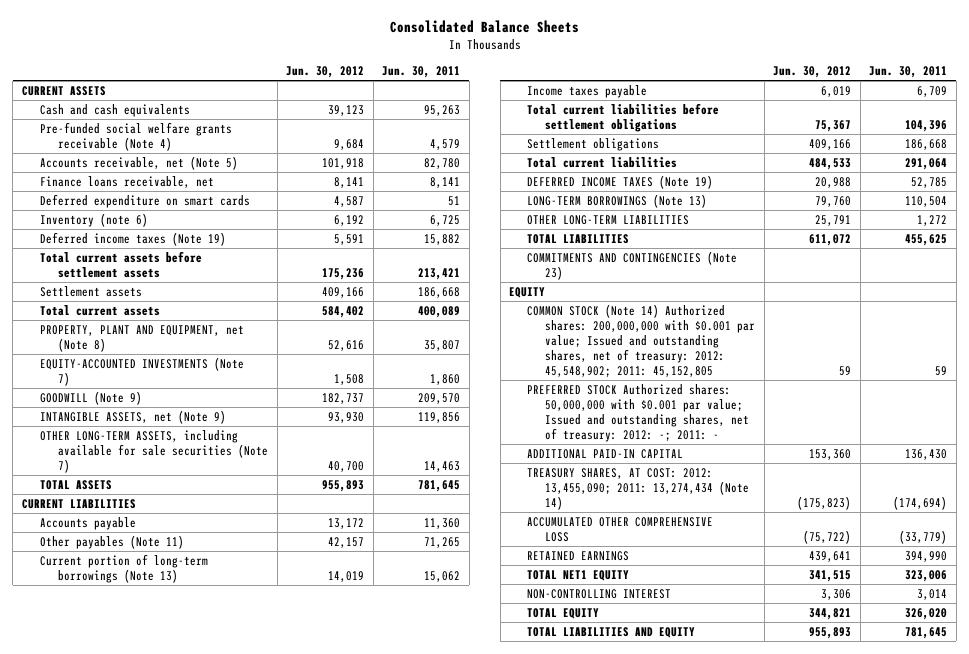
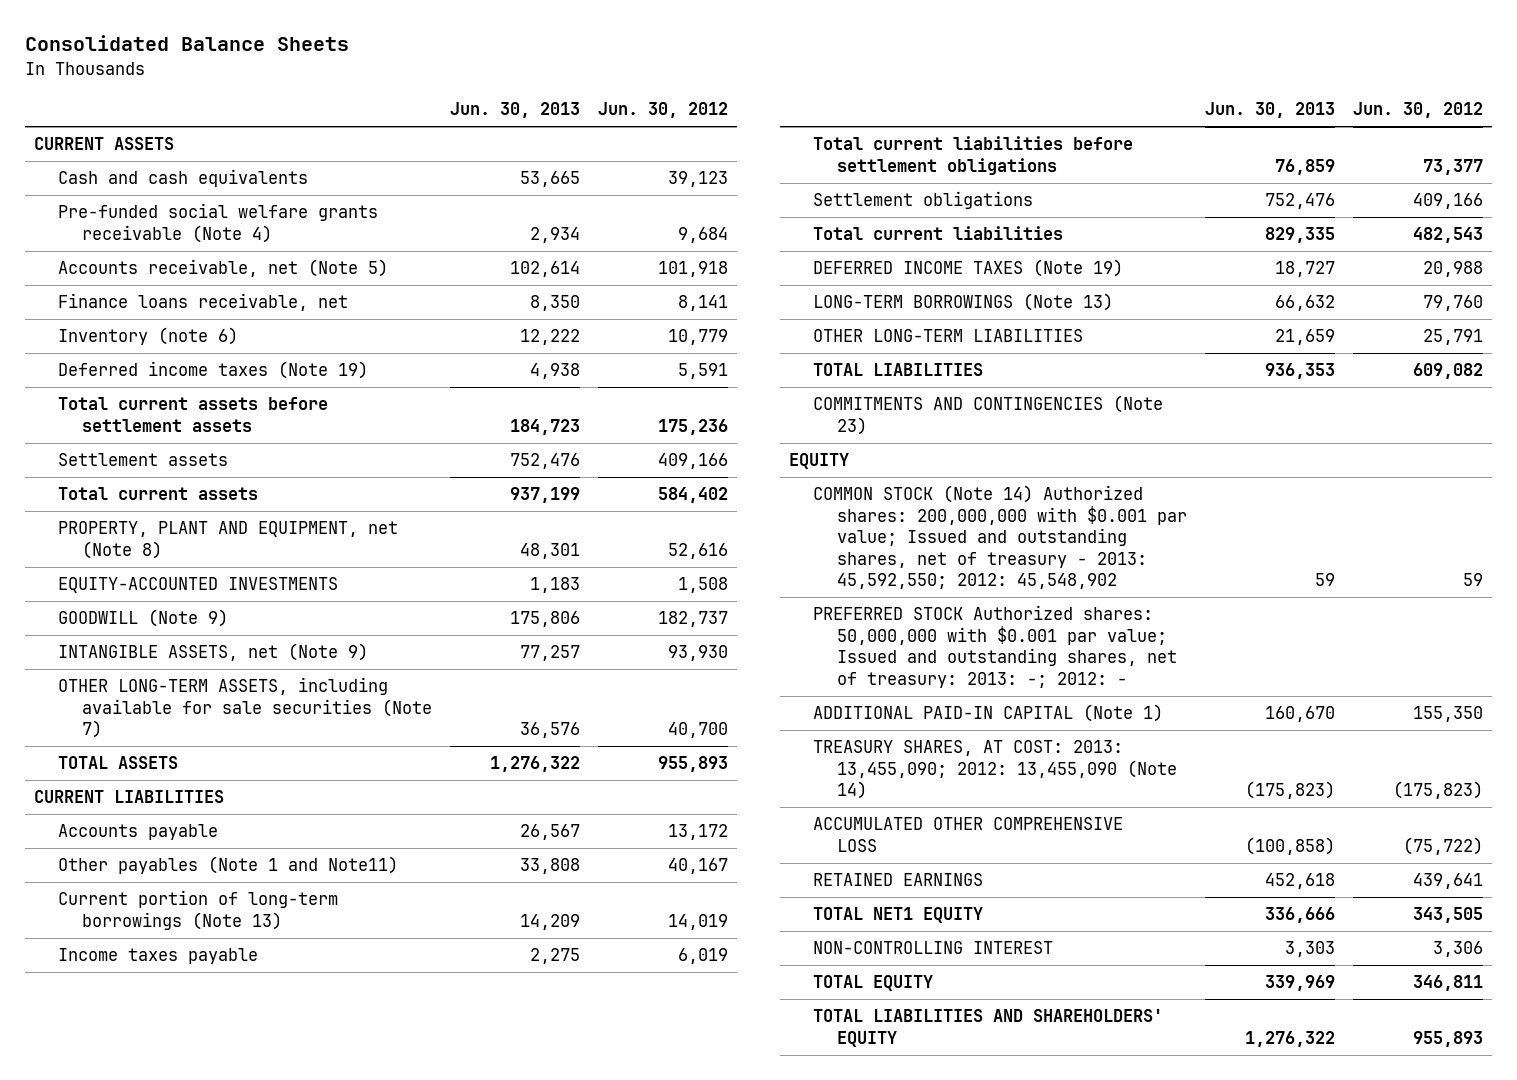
[382,66,461,79] Jun. 30, 2011 -> none
none -> [449,102,580,119] Jun. 30, 2013
[40,193,251,208] Deferred expenditure on smart cards -> none
[334,214,365,226] 6,192 -> [667,329,728,346] 10,779
[40,356,245,386] EQUITY-ACCOUNTED INVESTMENTS (Note 7) -> [57,577,338,594] EQUITY-ACCOUNTED INVESTMENTS
[40,534,185,549] Other payables (Note 11) -> [57,856,398,875] Other payables (Note 1 and Note11)
[328,536,365,548] 42,157 -> [667,858,728,875] 40,167
[815,119,852,132] 75,367 -> [1423,158,1484,175] 73,377
[809,157,852,170] 484,533 -> [1413,227,1484,244] 482,543
[809,233,852,246] 611,072 -> [1413,363,1484,380] 609,082
[527,303,756,377] COMMON STOCK (Note 14) Authorized shares: 200,000,000 with $0.001 par value; Issued and outstanding shares, net of treasury: 2012: 45,548,902; 2011: 45,152,805 -> [813,485,1188,589] COMMON STOCK (Note 14) Authorized shares: 200,000,000 with $0.001 par value; Issued and outstanding shares, net of treasury - 2013: 45,592,550; 2012: 45,548,902
[527,383,750,442] PREFERRED STOCK Authorized shares: 50,000,000 with $0.001 par value; Issued and outstanding shares, net of treasury: 2012: -; 2011: - -> [813,605,1178,688] PREFERRED STOCK Authorized shares: 50,000,000 with $0.001 par value; Issued and outstanding shares, net of treasury: 2013: -; 2012: -
[527,448,684,459] ADDITIONAL PAID-IN CAPITAL -> [813,704,1164,723] ADDITIONAL PAID-IN CAPITAL (Note 1)
[809,448,852,460] 153,360 -> [1413,706,1484,723] 155,350
[527,467,750,510] TREASURY SHARES, AT COST: 2012: 13,455,090; 2011: 13,274,434 (Note 14) -> [813,740,1178,800] TREASURY SHARES, AT COST: 2013: 13,455,090; 2012: 13,455,090 (Note 14)
[809,569,852,582] 341,515 -> [1413,907,1484,924] 343,505
[809,607,852,620] 344,821 -> [1413,975,1484,992] 346,811
[527,626,696,638] TOTAL LIABILITIES AND EQUITY -> [813,1009,1164,1047] TOTAL LIABILITIES AND SHAREHOLDERS' EQUITY

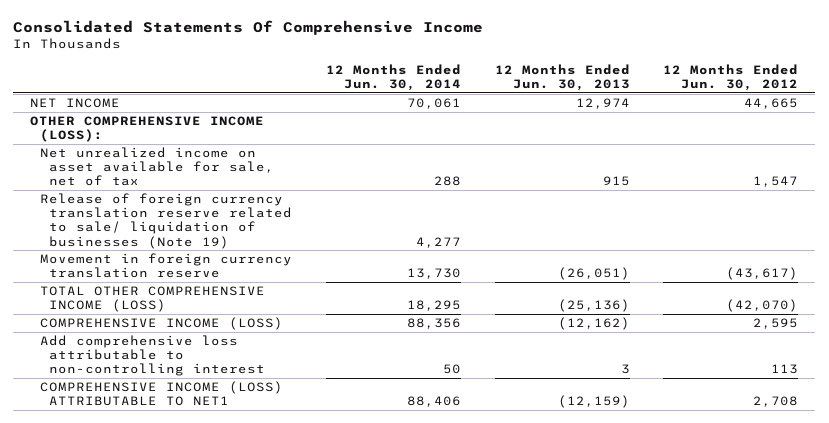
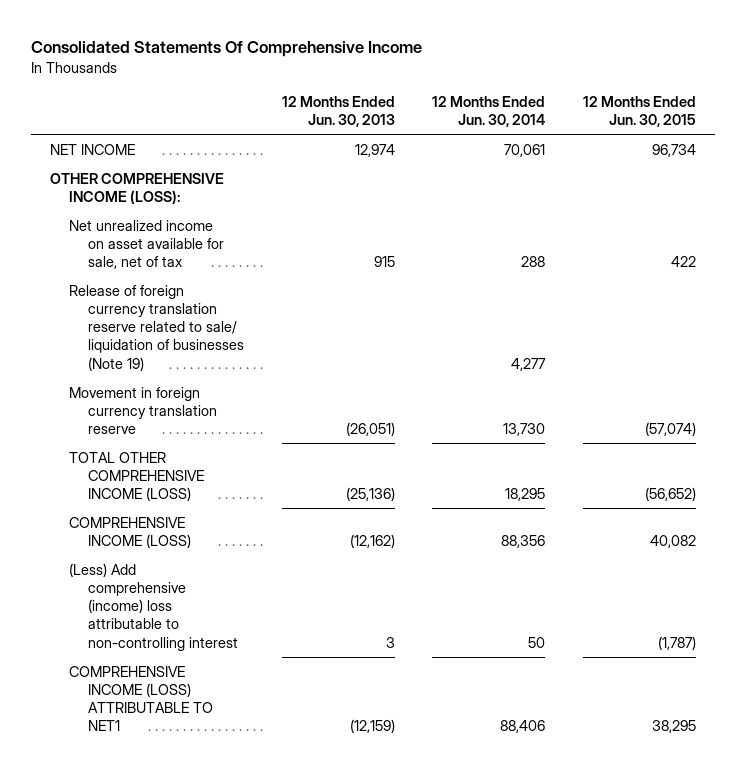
[663,63,799,91] 12 Months Ended Jun. 30, 2012 -> none
none -> [583,95,697,128] 12 Months Ended Jun. 30, 2015
[39,335,266,377] Add comprehensive loss attributable to non-controlling interest -> [68,562,238,651] (Less) Add comprehensive (income) loss attributable to non-controlling interest

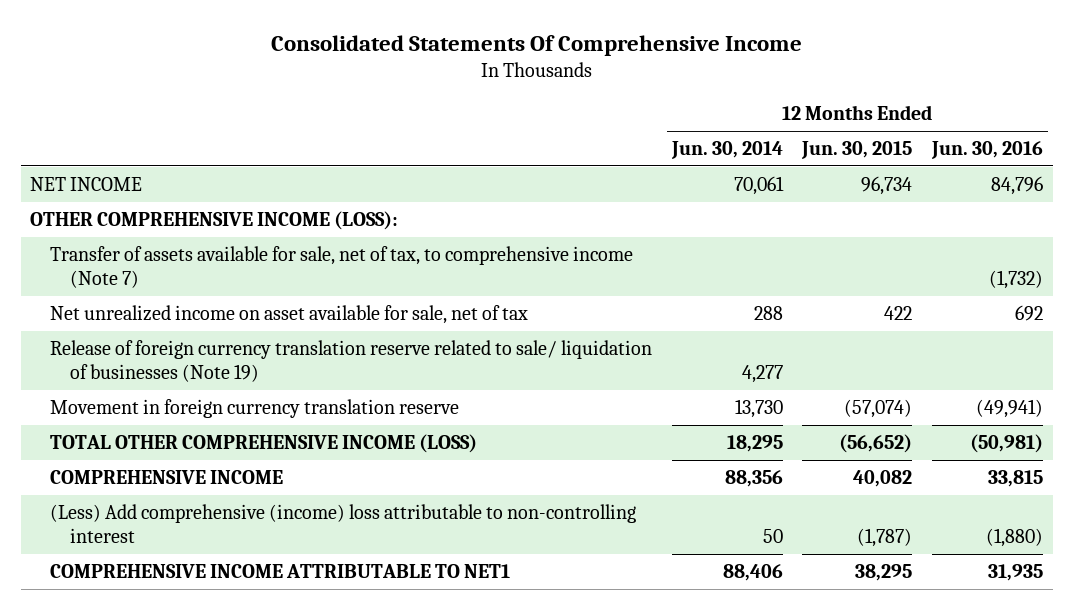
[281,95,395,128] 12 Months Ended Jun. 30, 2013 -> none
none -> [930,141,1043,160] Jun. 30, 2016
none -> [50,245,634,289] Transfer of assets available for sale, net of tax, to comprehensive income (Note 7)
[68,516,191,548] COMPREHENSIVE INCOME (LOSS) -> [50,469,284,484] COMPREHENSIVE INCOME
[68,665,213,732] COMPREHENSIVE INCOME (LOSS) ATTRIBUTABLE TO NET1 -> [50,563,511,578] COMPREHENSIVE INCOME ATTRIBUTABLE TO NET1

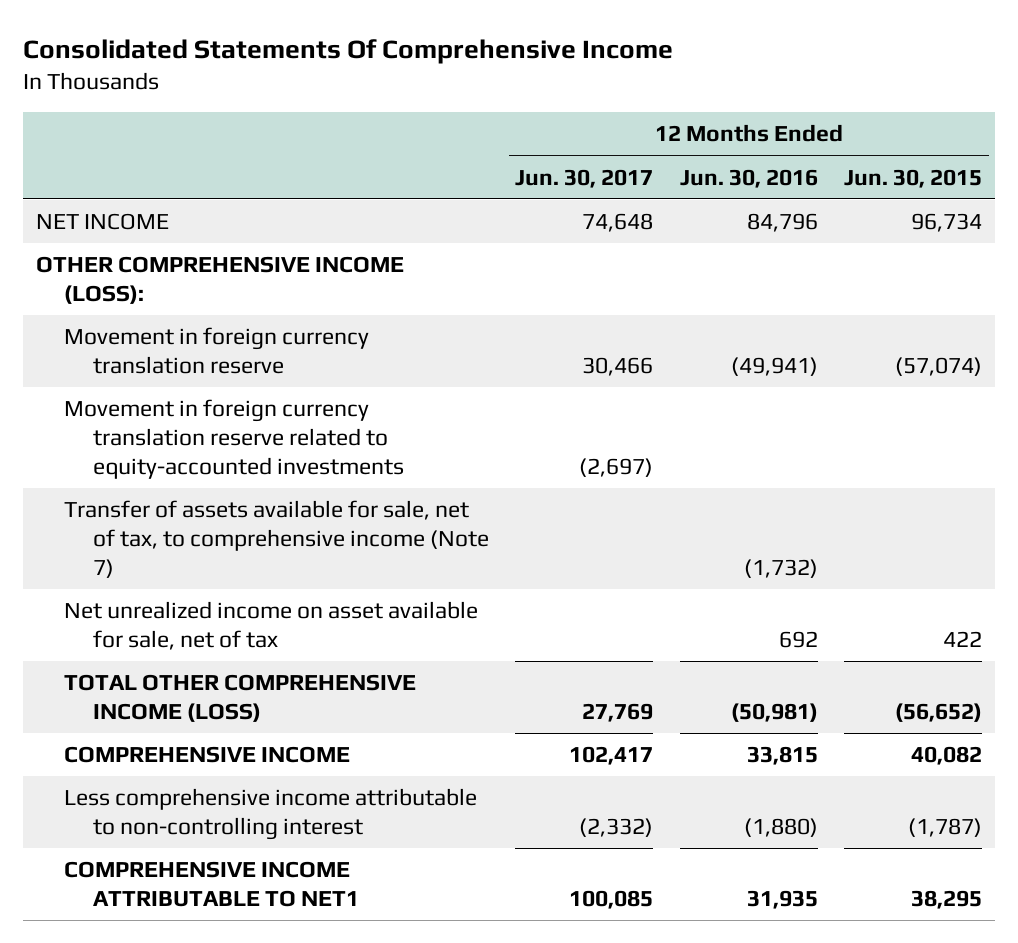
[670,141,783,160] Jun. 30, 2014 -> none
none -> [515,168,654,188] Jun. 30, 2017
[50,398,460,418] Movement in foreign currency translation reserve -> [64,327,370,374] Movement in foreign currency translation reserve
none -> [64,399,404,479] Movement in foreign currency translation reserve related to equity-accounted investments
[50,339,653,383] Release of foreign currency translation reserve related to sale/ liquidation of businesses (Note 19) -> none
[50,503,637,544] (Less) Add comprehensive (income) loss attributable to non-controlling interest -> [64,788,478,840] Less comprehensive income attributable to non-controlling interest

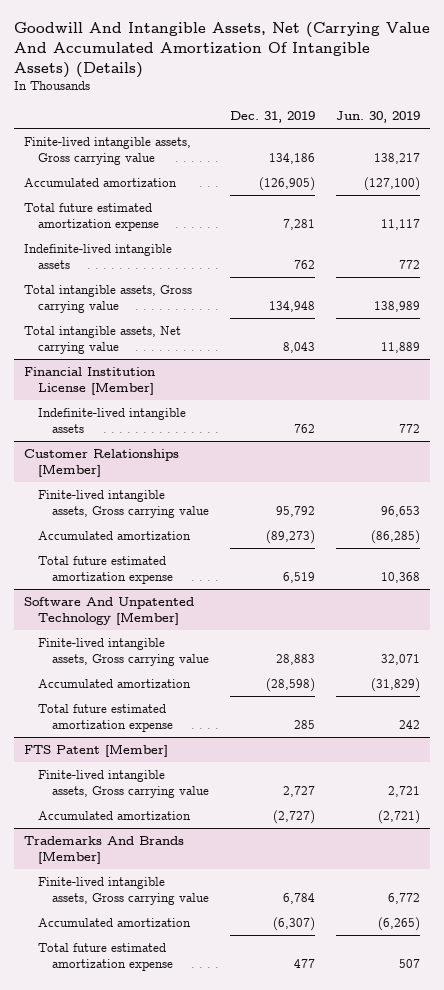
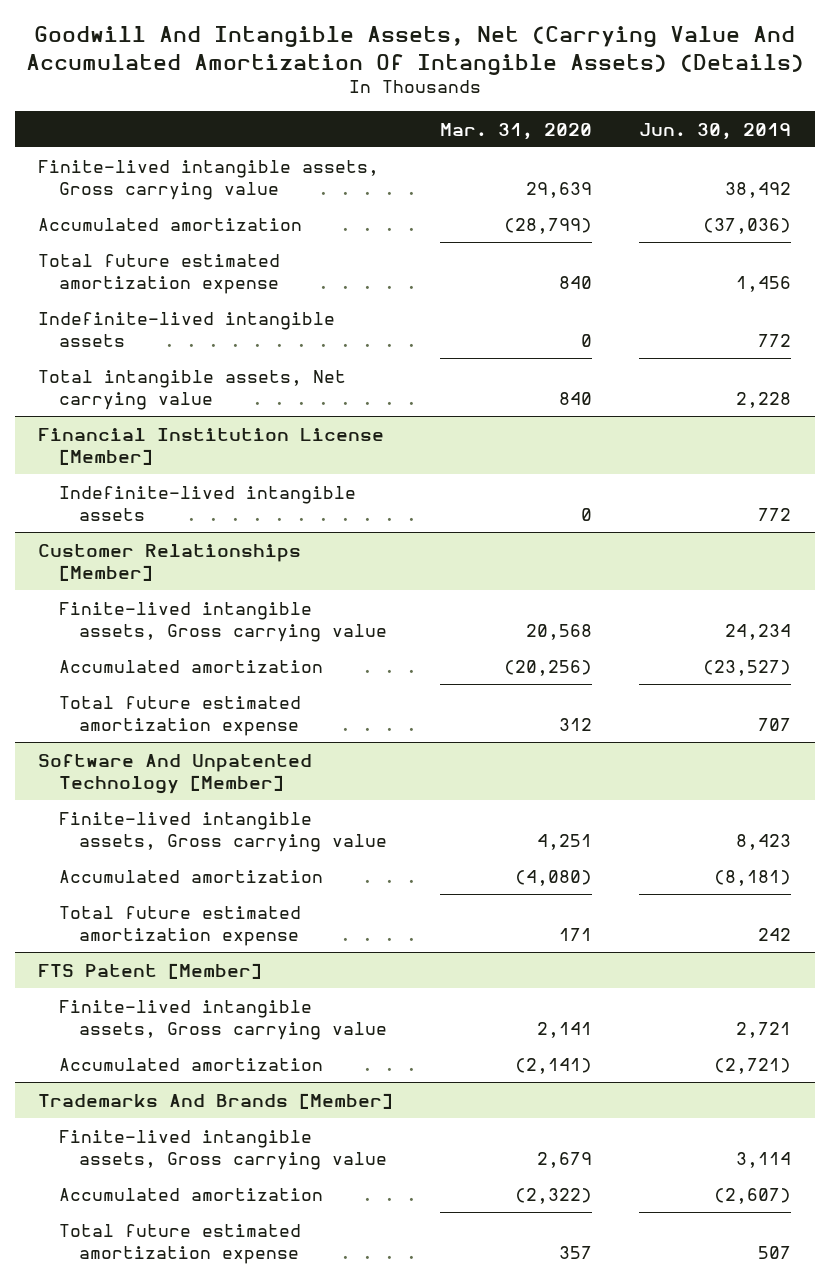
[229,110,315,123] Dec. 31, 2019 -> none
none -> [440,122,593,140] Mar. 31, 2020
[373,152,420,164] 138,217 -> [725,181,792,198] 38,492
[363,176,420,191] (127,100) -> [703,217,792,234] (37,036)
[380,218,420,230] 11,117 -> [736,275,792,292] 1,456
[24,284,193,313] Total intangible assets, Gross carrying value -> none
[380,341,420,353] 11,889 -> [736,391,792,408] 2,228
[380,505,420,517] 96,653 -> [725,623,792,640] 24,234
[370,529,420,544] (86,285) -> [703,659,792,676] (23,527)
[380,571,420,583] 10,368 -> [758,717,792,731] 707
[380,653,420,665] 32,071 -> [736,833,792,850] 8,423
[370,677,420,692] (31,829) -> [714,869,792,886] (8,181)
[387,892,420,904] 6,772 -> [736,1151,792,1168] 3,114
[377,916,420,931] (6,265) -> [714,1187,792,1204] (2,607)

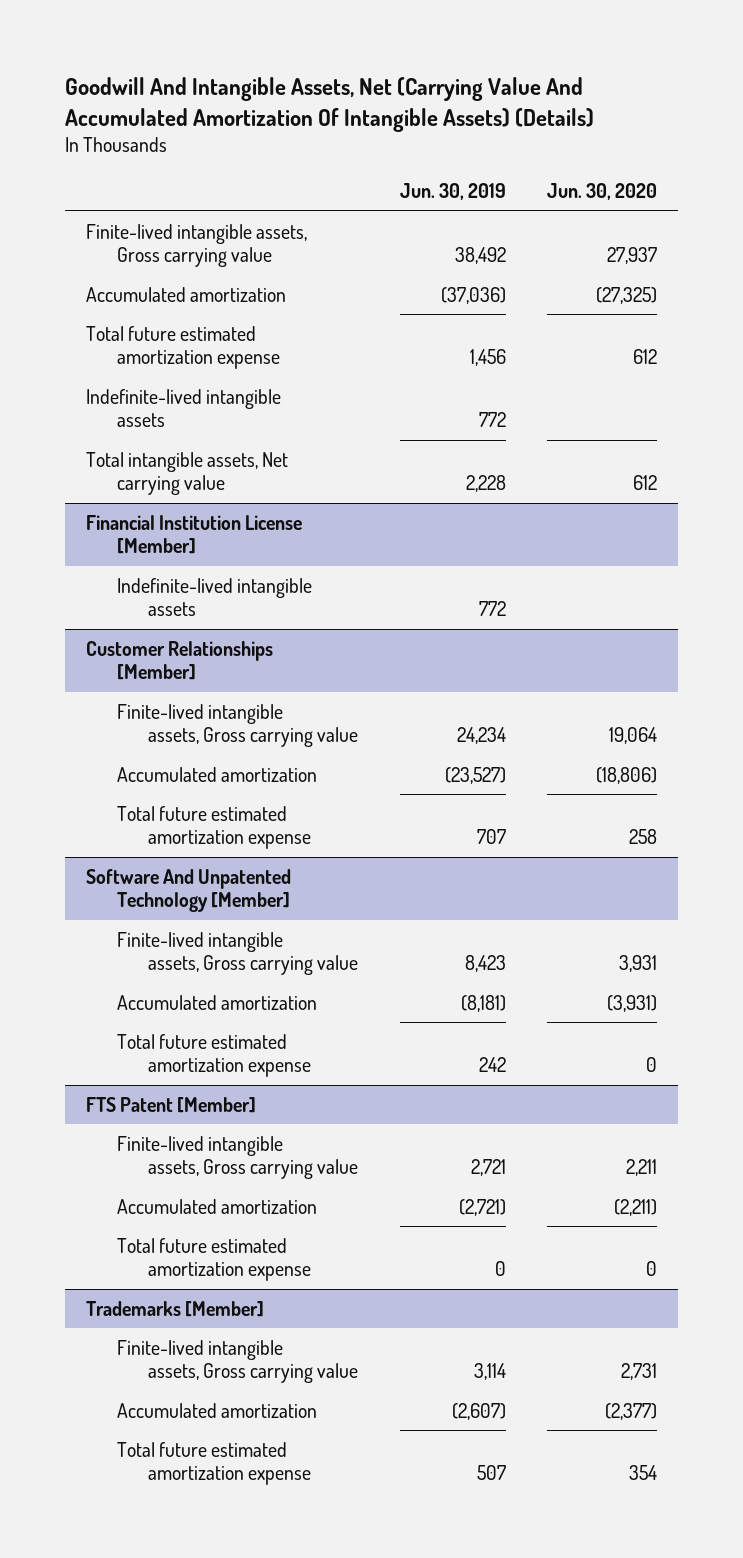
[440,122,593,140] Mar. 31, 2020 -> none
none -> [547,183,658,201] Jun. 30, 2020
none -> [116,1237,312,1282] Total future estimated amortization expense
[38,1092,394,1109] Trademarks And Brands [Member] -> [85,1300,264,1317] Trademarks [Member]

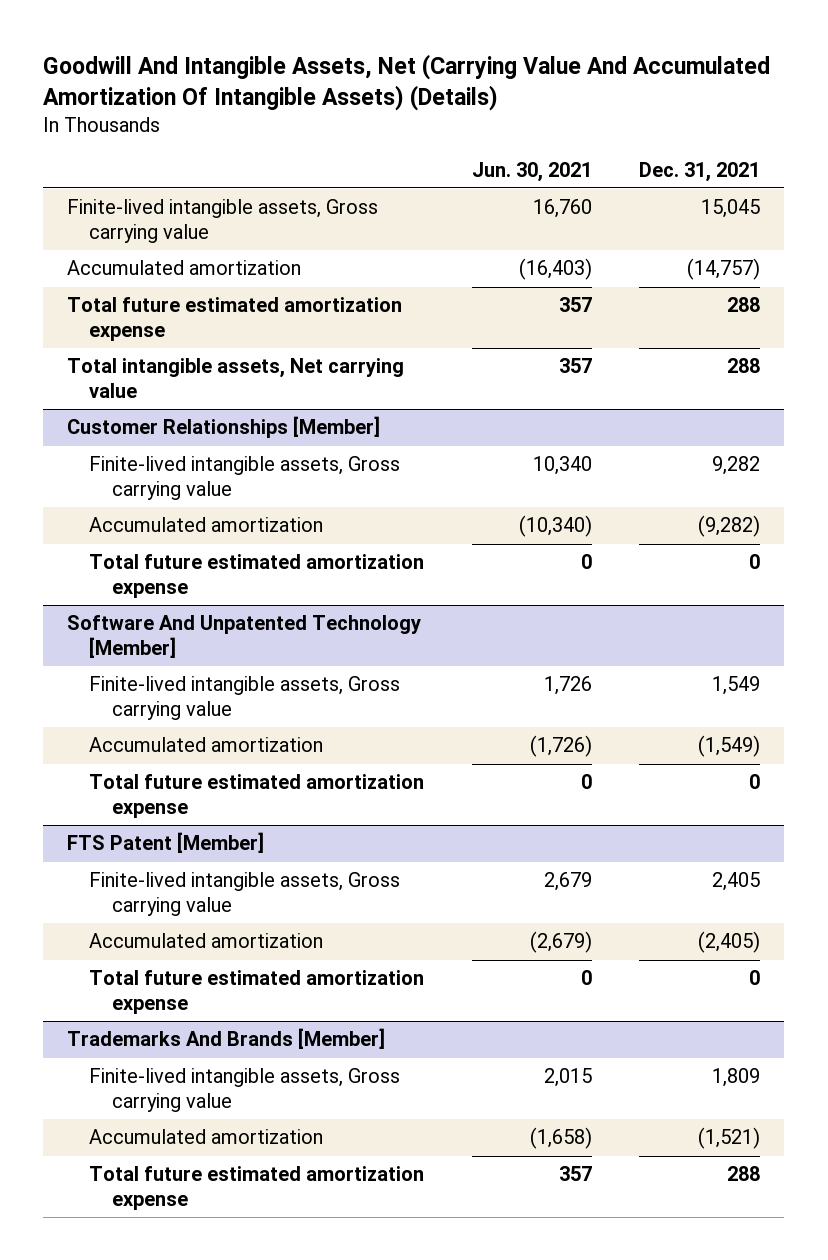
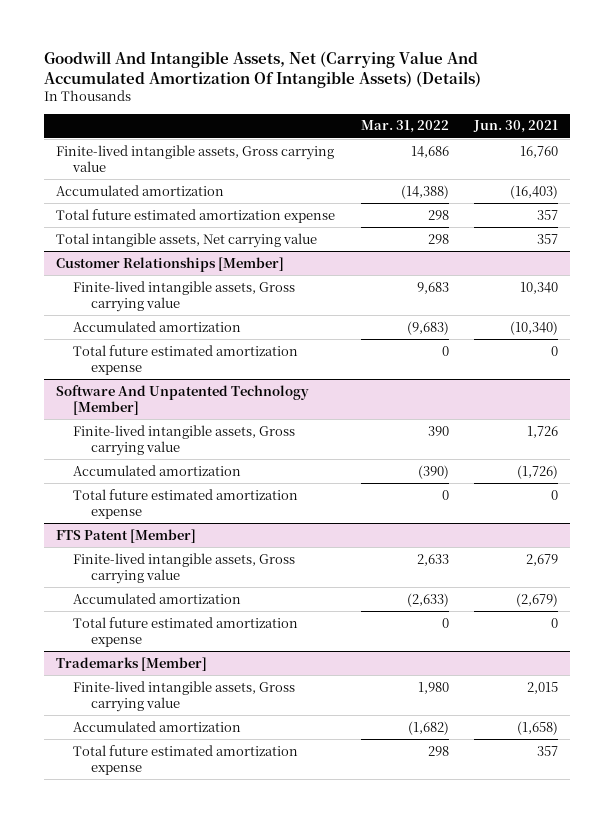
[639,161,761,182] Dec. 31, 2021 -> none
none -> [360,120,449,134] Mar. 31, 2022
[67,1028,386,1050] Trademarks And Brands [Member] -> [56,656,208,671] Trademarks [Member]

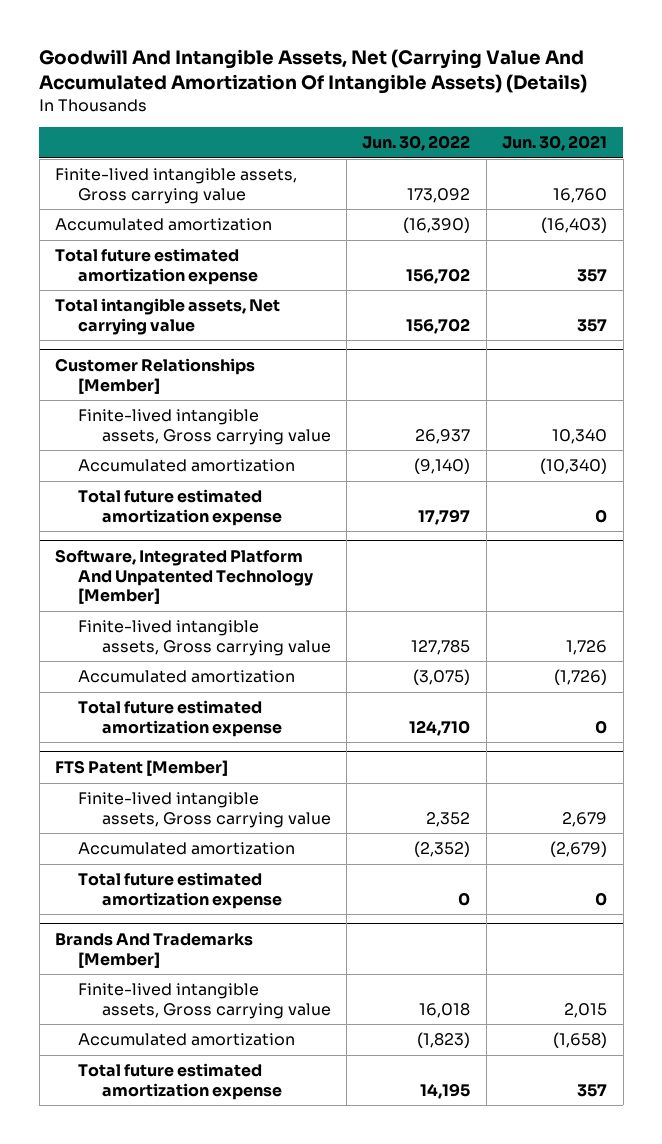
[360,120,449,134] Mar. 31, 2022 -> none
none -> [362,135,471,152] Jun. 30, 2022
[56,384,310,415] Software And Unpatented Technology [Member] -> [54,549,314,605] Software, Integrated Platform And Unpatented Technology [Member]
[56,656,208,671] Trademarks [Member] -> [54,933,253,968] Brands And Trademarks [Member]

